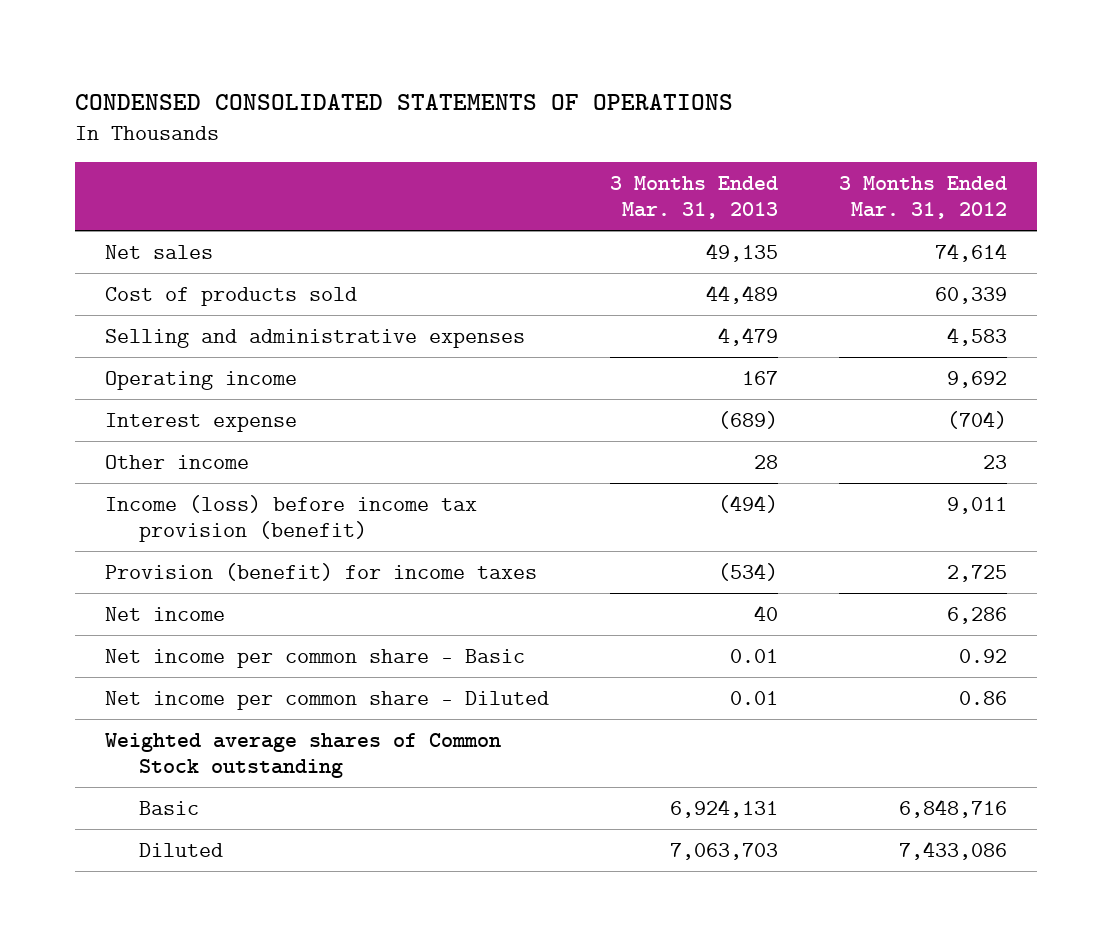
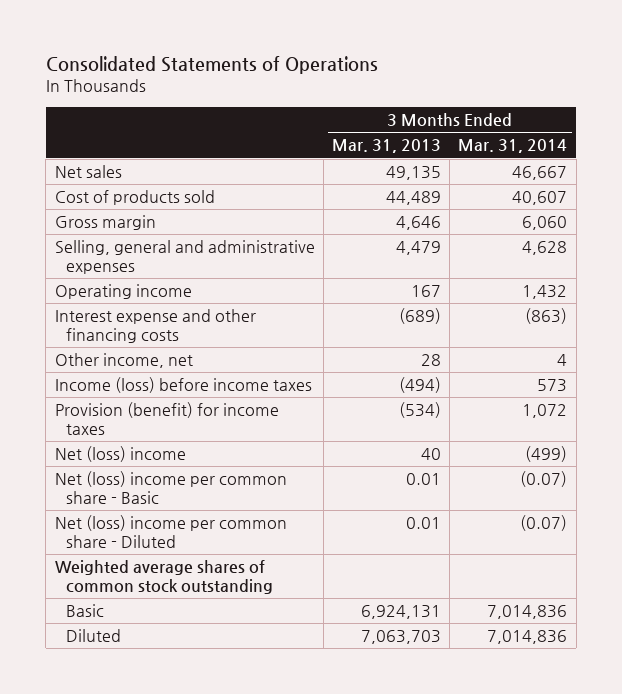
[74,93,733,110] CONDENSED CONSOLIDATED STATEMENTS OF OPERATIONS -> [45,56,378,75] Consolidated Statements of Operations
[838,175,1007,220] 3 Months Ended Mar. 31, 2012 -> none
none -> [458,139,568,154] Mar. 31, 2014
none -> [54,215,156,231] Gross margin
[105,328,526,348] Selling and administrative expenses -> [54,240,315,274] Selling, general and administrative expenses
[105,412,298,432] Interest expense -> [54,309,256,343] Interest expense and other financing costs
[105,454,250,469] Other income -> [54,353,193,369] Other income, net
[105,494,478,543] Income (loss) before income tax provision (benefit) -> [54,377,312,394] Income (loss) before income taxes
[105,606,226,621] Net income -> [54,446,186,463] Net (loss) income
[105,648,526,668] Net income per common share - Basic -> [54,471,287,504] Net (loss) income per common share - Basic
[105,690,550,710] Net income per common share - Diluted -> [54,515,287,548] Net (loss) income per common share - Diluted
[105,732,502,779] Weighted average shares of Common Stock outstanding -> [54,560,274,594] Weighted average shares of common stock outstanding

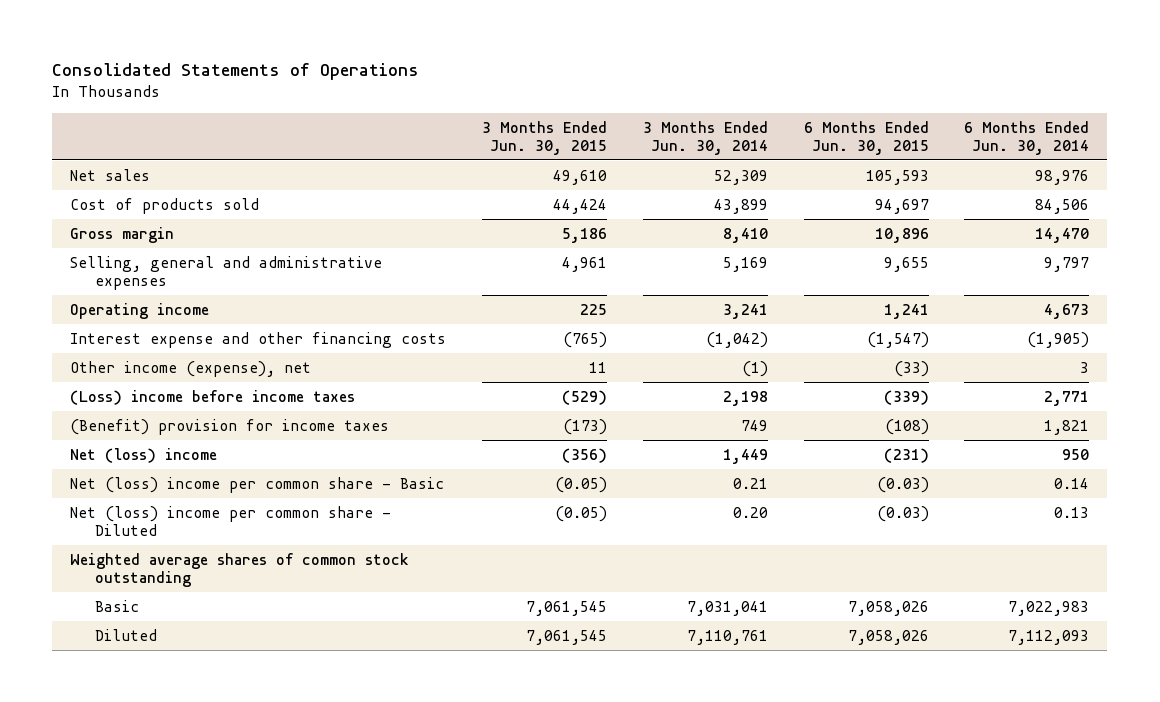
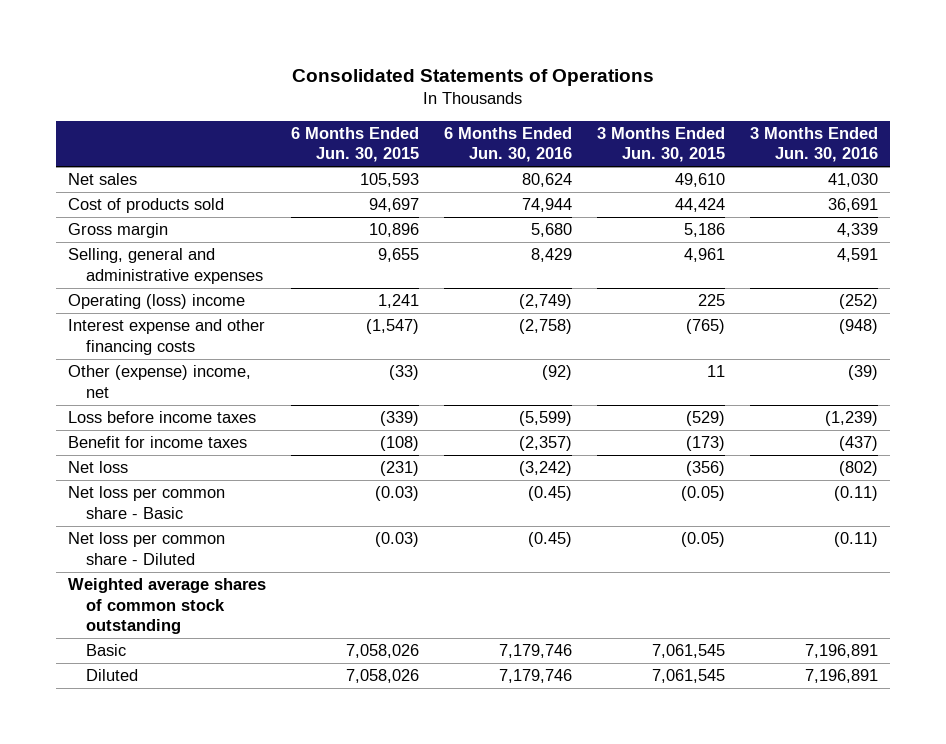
[642,120,768,155] 3 Months Ended Jun. 30, 2014 -> none
[964,120,1090,155] 6 Months Ended Jun. 30, 2014 -> none
none -> [444,126,573,163] 6 Months Ended Jun. 30, 2016
none -> [749,126,878,163] 3 Months Ended Jun. 30, 2016
[70,302,210,319] Operating income -> [68,294,246,310] Operating (loss) income
[70,360,312,377] Other income (expense), net -> [68,365,252,398] Other (expense) income, net
[70,389,356,405] (Loss) income before income taxes -> [68,411,257,424] Loss before income taxes
[70,418,390,435] (Benefit) provision for income taxes -> [68,436,248,449] Benefit for income taxes
[70,447,218,463] Net (loss) income -> [68,461,129,474] Net loss
[70,476,445,493] Net (loss) income per common share - Basic -> [68,486,226,519] Net loss per common share - Basic
[70,505,392,536] Net (loss) income per common share - Diluted -> [68,532,226,565] Net loss per common share - Diluted

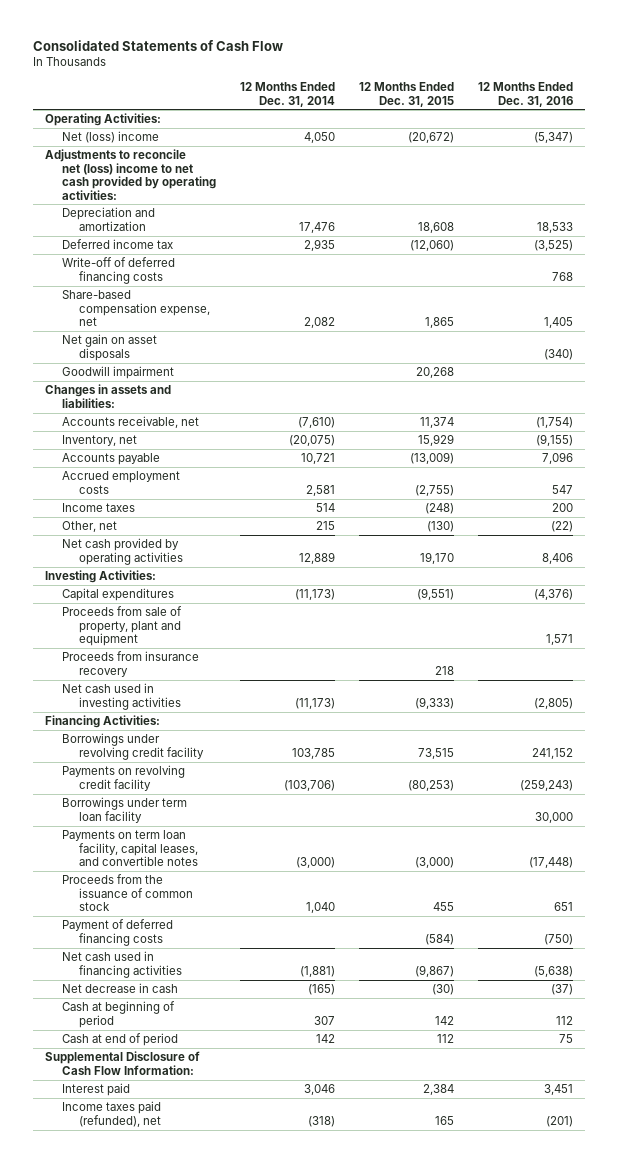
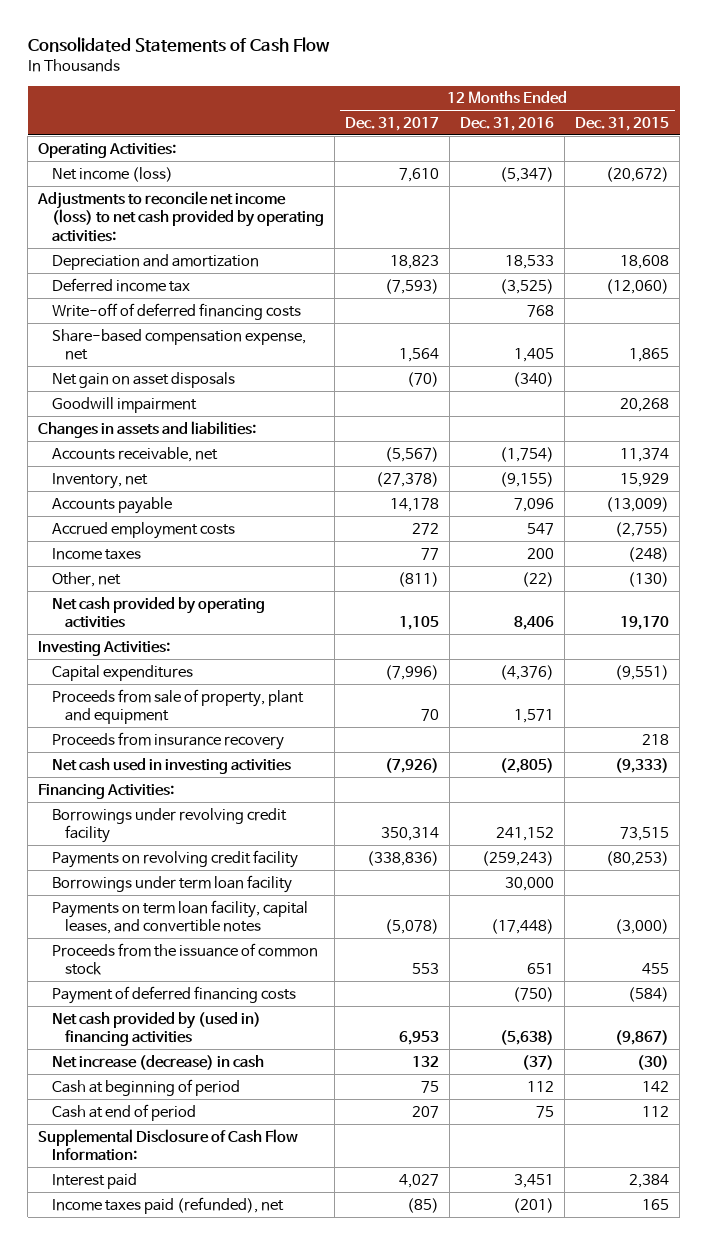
[240,82,336,107] 12 Months Ended Dec. 31, 2014 -> none
none -> [344,116,439,131] Dec. 31, 2017
[62,131,160,144] Net (loss) income -> [51,166,173,182] Net income (loss)
[45,149,217,200] Adjustments to reconcile net (loss) income to net cash provided by operating activities: -> [37,190,324,243] Adjustments to reconcile net income (loss) to net cash provided by operating activities:
[62,951,183,978] Net cash used in financing activities -> [51,1011,261,1047] Net cash provided by (used in) financing activities
[62,983,179,994] Net decrease in cash -> [51,1054,264,1070] Net increase (decrease) in cash

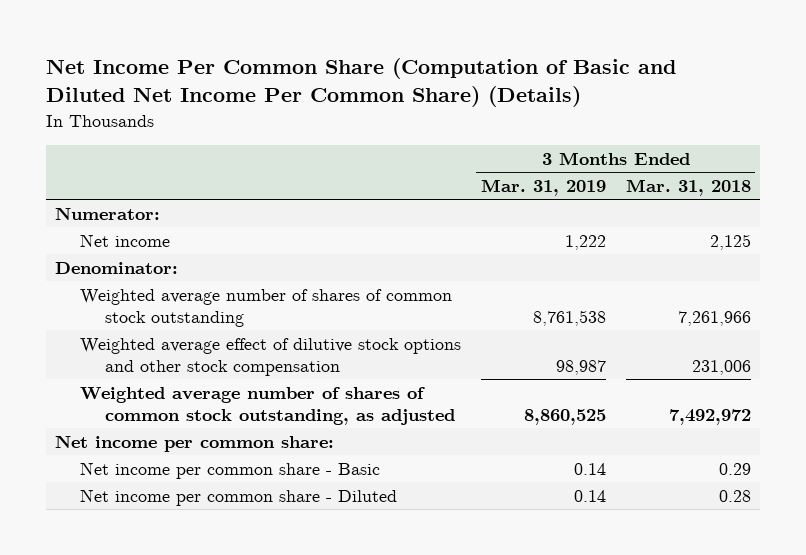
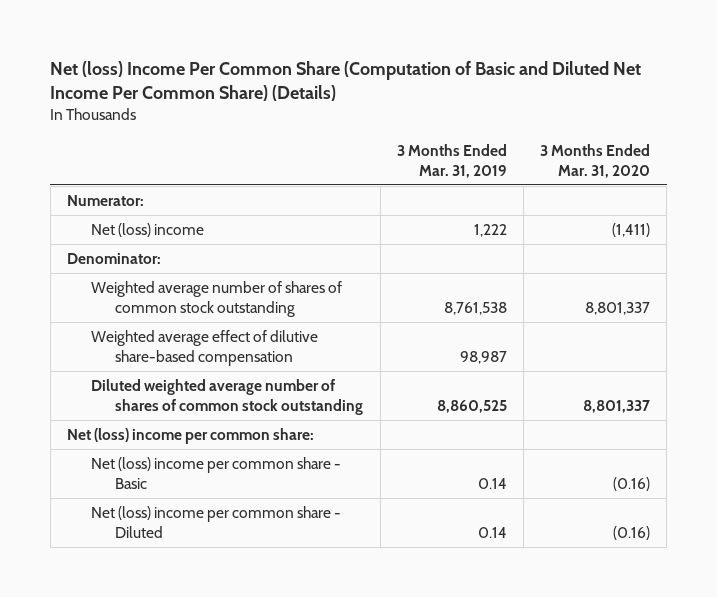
[45,57,676,108] Net Income Per Common Share (Computation of Basic and Diluted Net Income Per Common Share) (Details) -> [50,60,642,102] Net (loss) Income Per Common Share (Computation of Basic and Diluted Net Income Per Common Share) (Details)
[625,179,751,197] Mar. 31, 2018 -> none
none -> [540,144,651,178] 3 Months Ended Mar. 31, 2020
[80,233,171,247] Net income -> [91,223,205,238] Net (loss) income
[80,337,462,376] Weighted average effect of dilutive stock options and other stock compensation -> [91,330,319,366] Weighted average effect of dilutive share-based compensation
[80,386,456,425] Weighted average number of shares of common stock outstanding, as adjusted -> [91,379,364,415] Diluted weighted average number of shares of common stock outstanding
[55,434,335,452] Net income per common share: -> [67,428,315,445] Net (loss) income per common share:
[80,461,381,479] Net income per common share - Basic -> [91,457,342,489] Net (loss) income per common share - Basic
[80,488,398,506] Net income per common share - Diluted -> [91,506,342,538] Net (loss) income per common share - Diluted

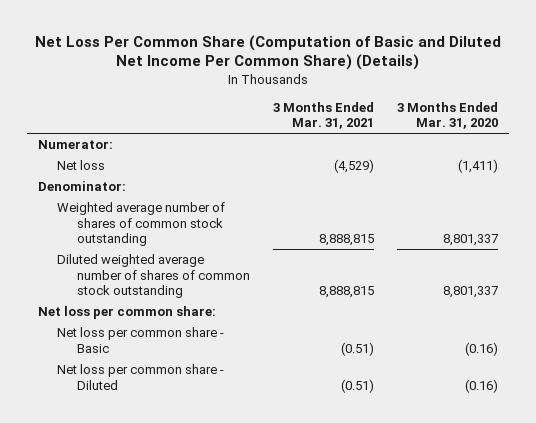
[50,60,642,102] Net (loss) Income Per Common Share (Computation of Basic and Diluted Net Income Per Common Share) (Details) -> [34,34,501,71] Net Loss Per Common Share (Computation of Basic and Diluted Net Income Per Common Share) (Details)
[396,144,507,178] 3 Months Ended Mar. 31, 2019 -> none
none -> [272,101,374,130] 3 Months Ended Mar. 31, 2021
[91,223,205,238] Net (loss) income -> [57,160,106,171] Net loss
[91,330,319,366] Weighted average effect of dilutive share-based compensation -> none
[67,428,315,445] Net (loss) income per common share: -> [38,306,217,320] Net loss per common share:
[91,457,342,489] Net (loss) income per common share - Basic -> [57,327,225,353] Net loss per common share - Basic
[91,506,342,538] Net (loss) income per common share - Diluted -> [57,364,225,390] Net loss per common share - Diluted

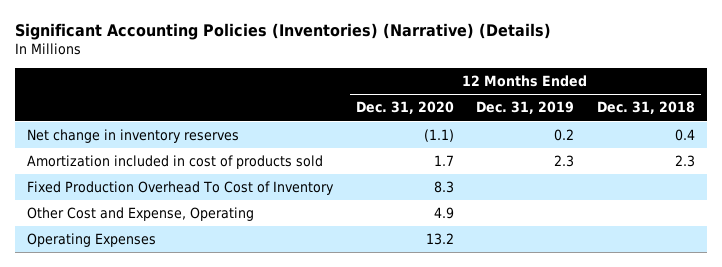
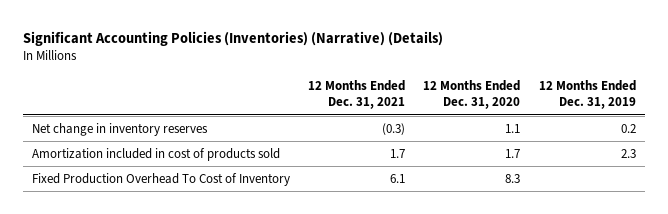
[597,101,696,115] Dec. 31, 2018 -> none
none -> [308,80,406,110] 12 Months Ended Dec. 31, 2021
[423,129,454,143] (1.1) -> [505,123,521,133] 1.1
[26,207,254,222] Other Cost and Expense, Operating -> none
[26,233,156,248] Operating Expenses -> none

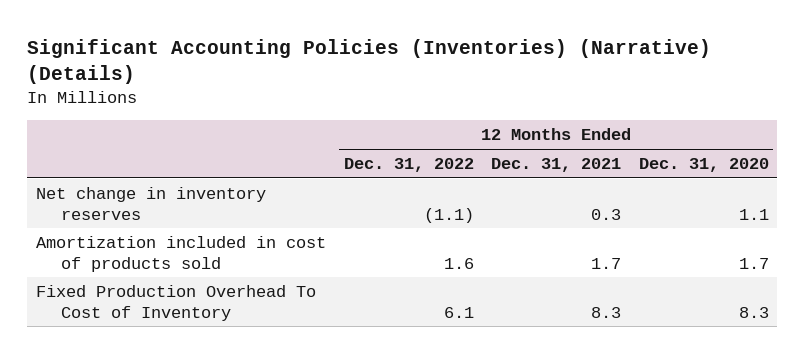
[538,80,636,110] 12 Months Ended Dec. 31, 2019 -> none
none -> [343,158,474,173] Dec. 31, 2022
[382,122,406,135] (0.3) -> [591,208,622,220] 0.3
[390,173,406,183] 6.1 -> [591,306,622,318] 8.3

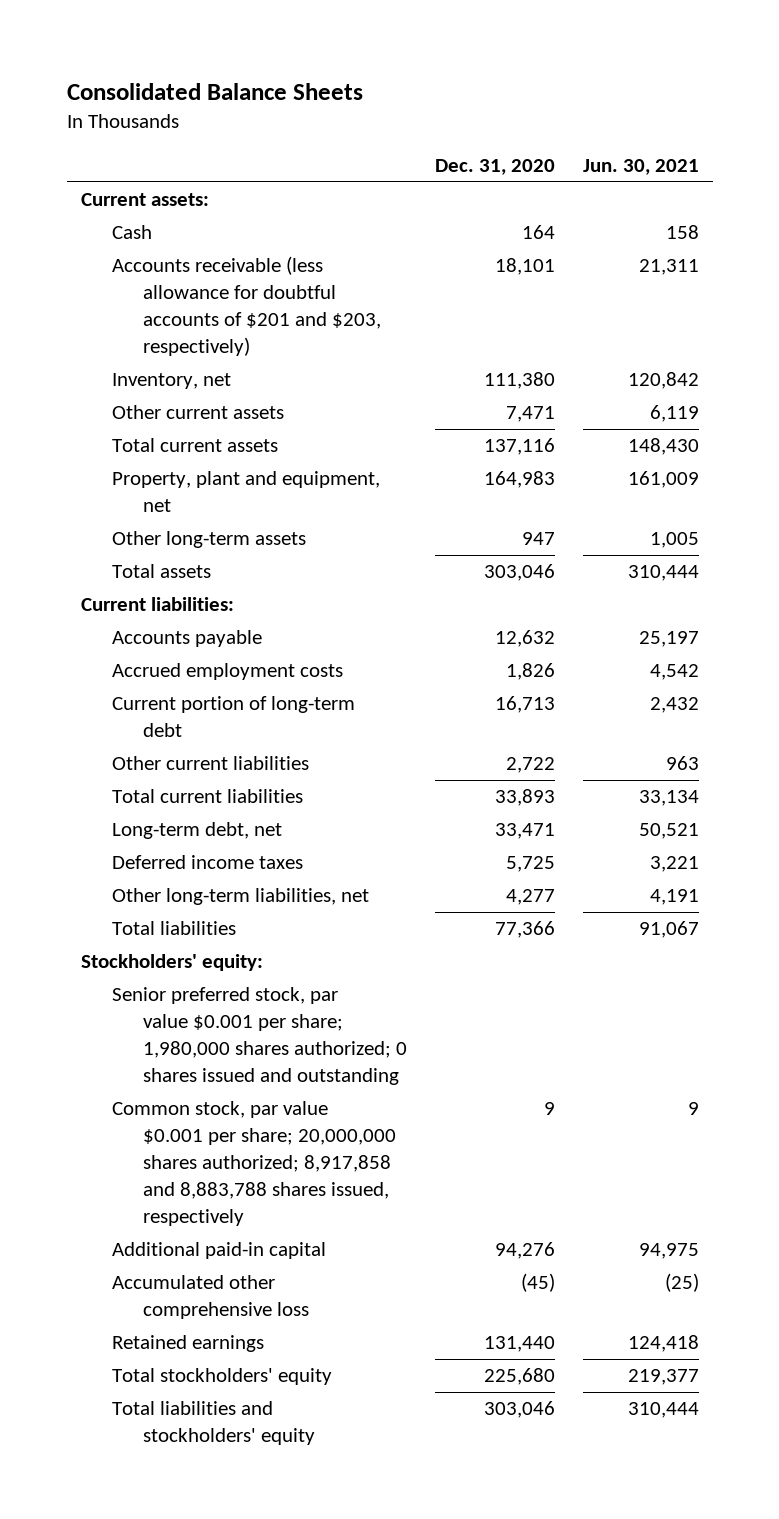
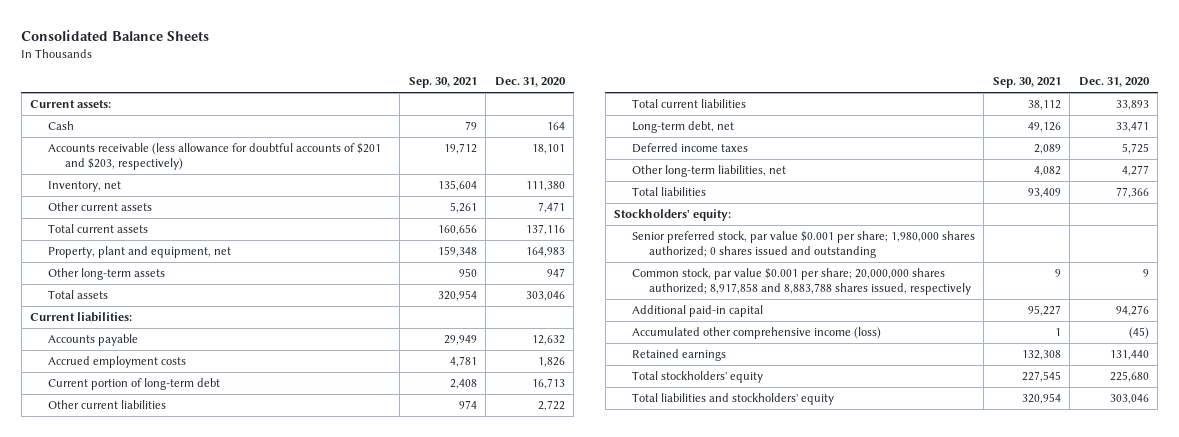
[582,159,699,176] Jun. 30, 2021 -> none
none -> [408,77,477,89] Sep. 30, 2021
[111,1275,309,1320] Accumulated other comprehensive loss -> [631,327,881,340] Accumulated other comprehensive income (loss)

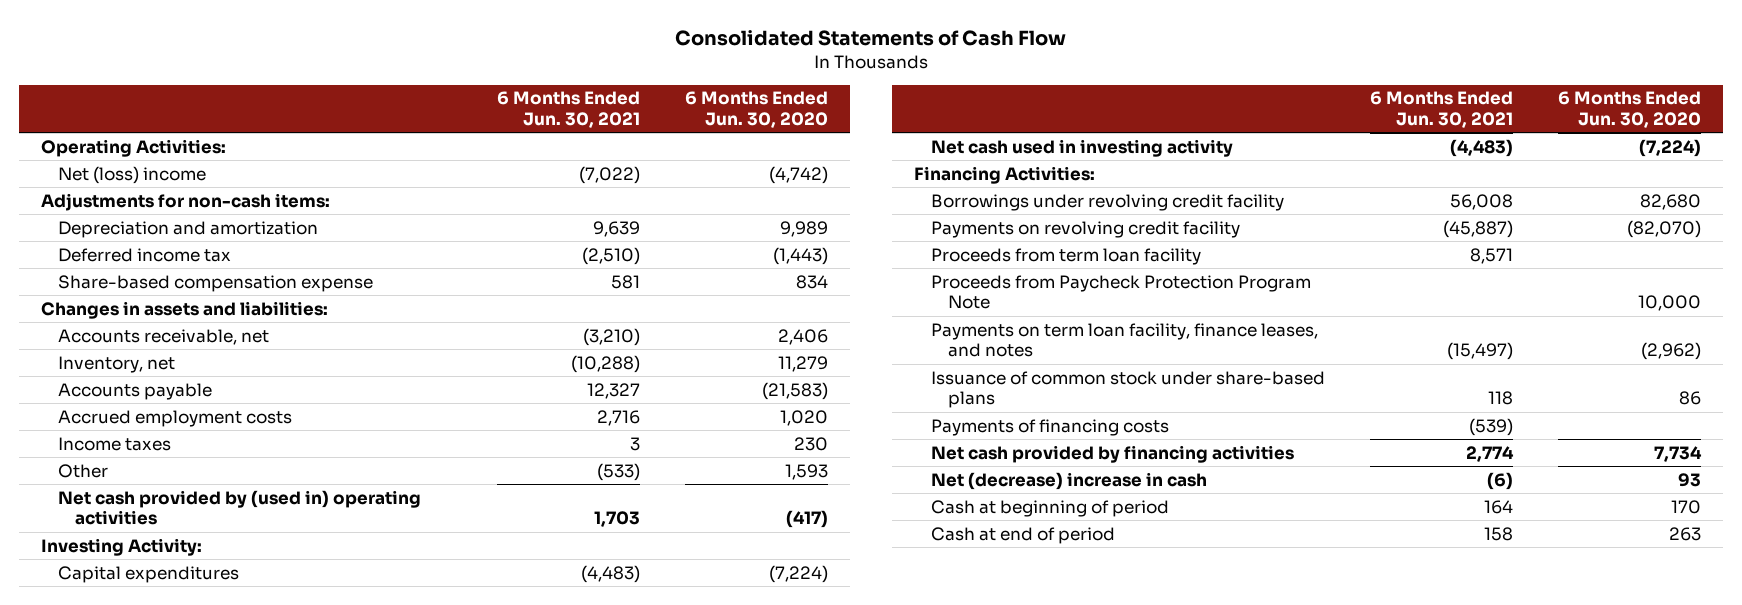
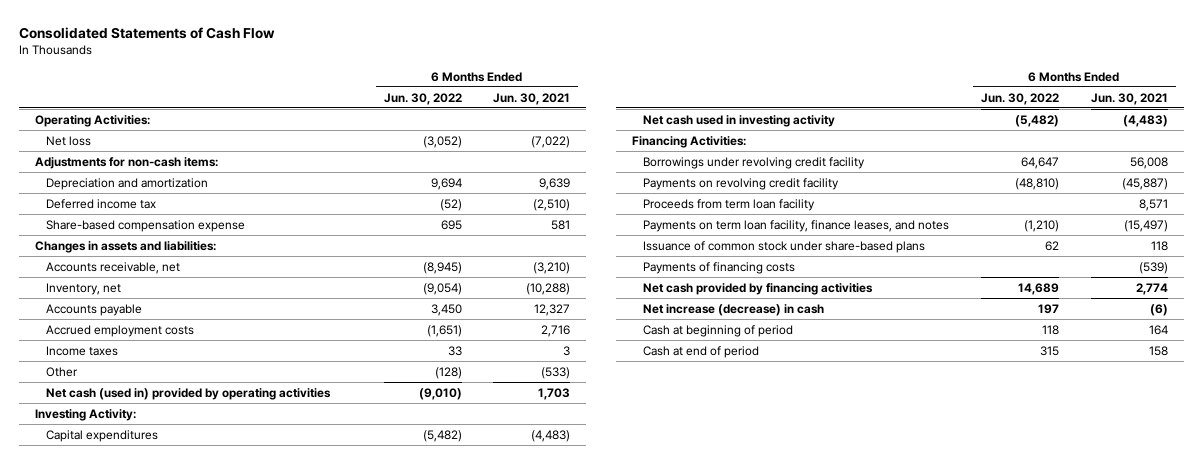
[684,91,828,128] 6 Months Ended Jun. 30, 2020 -> none
none -> [383,92,462,105] Jun. 30, 2022
[58,165,207,184] Net (loss) income -> [45,135,91,146] Net loss
[58,489,422,526] Net cash provided by (used in) operating activities -> [45,387,331,400] Net cash (used in) provided by operating activities
[931,274,1312,310] Proceeds from Paycheck Protection Program Note -> none
[931,471,1208,490] Net (decrease) increase in cash -> [643,303,825,316] Net increase (decrease) in cash

